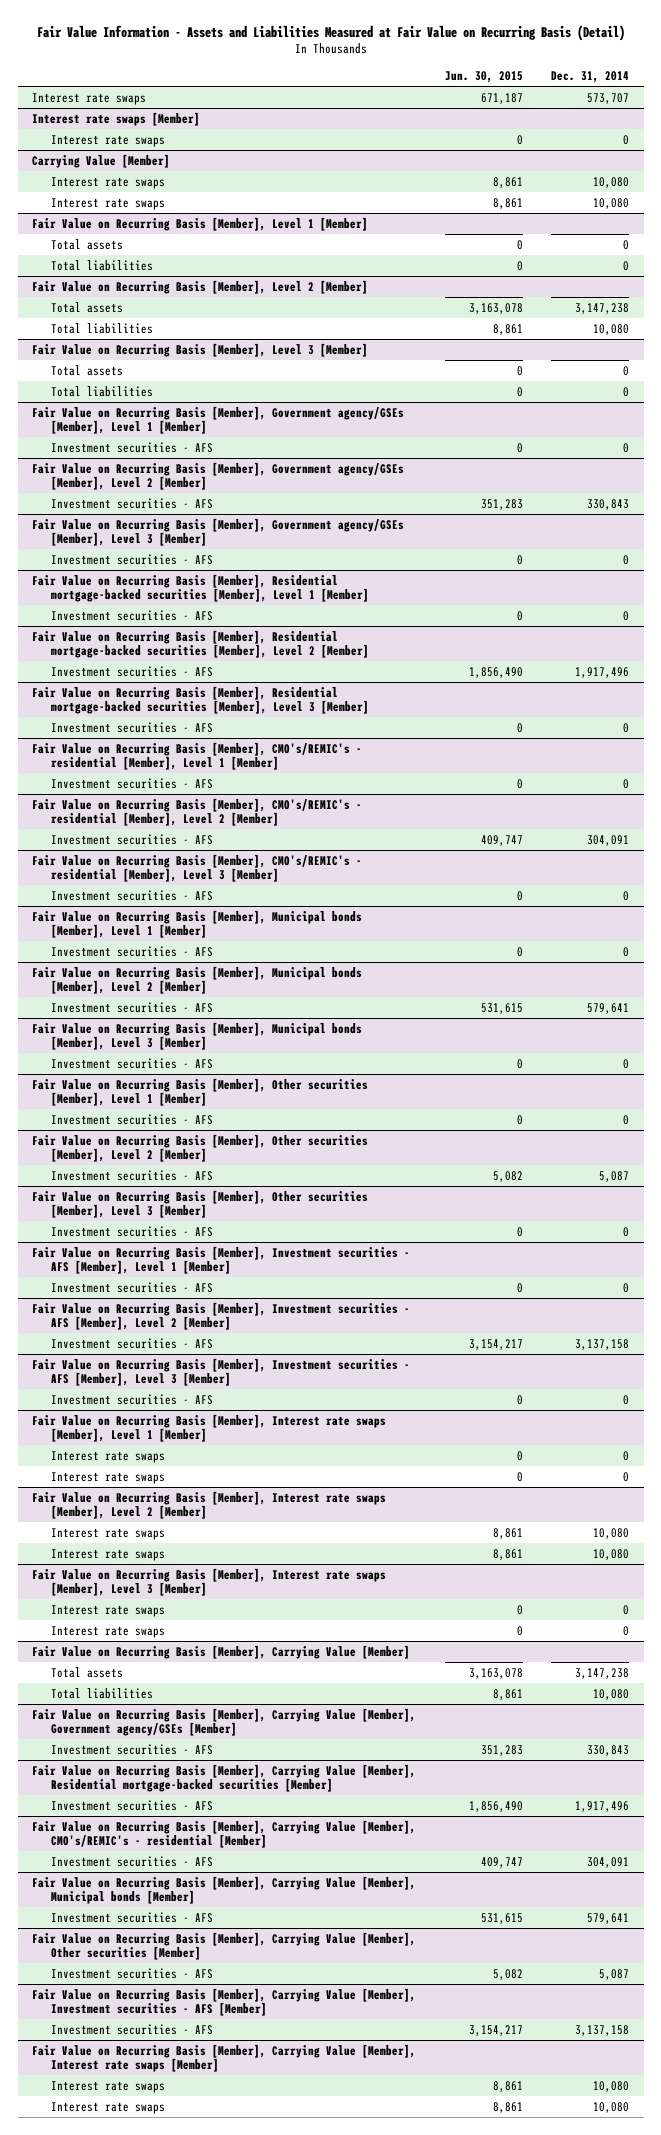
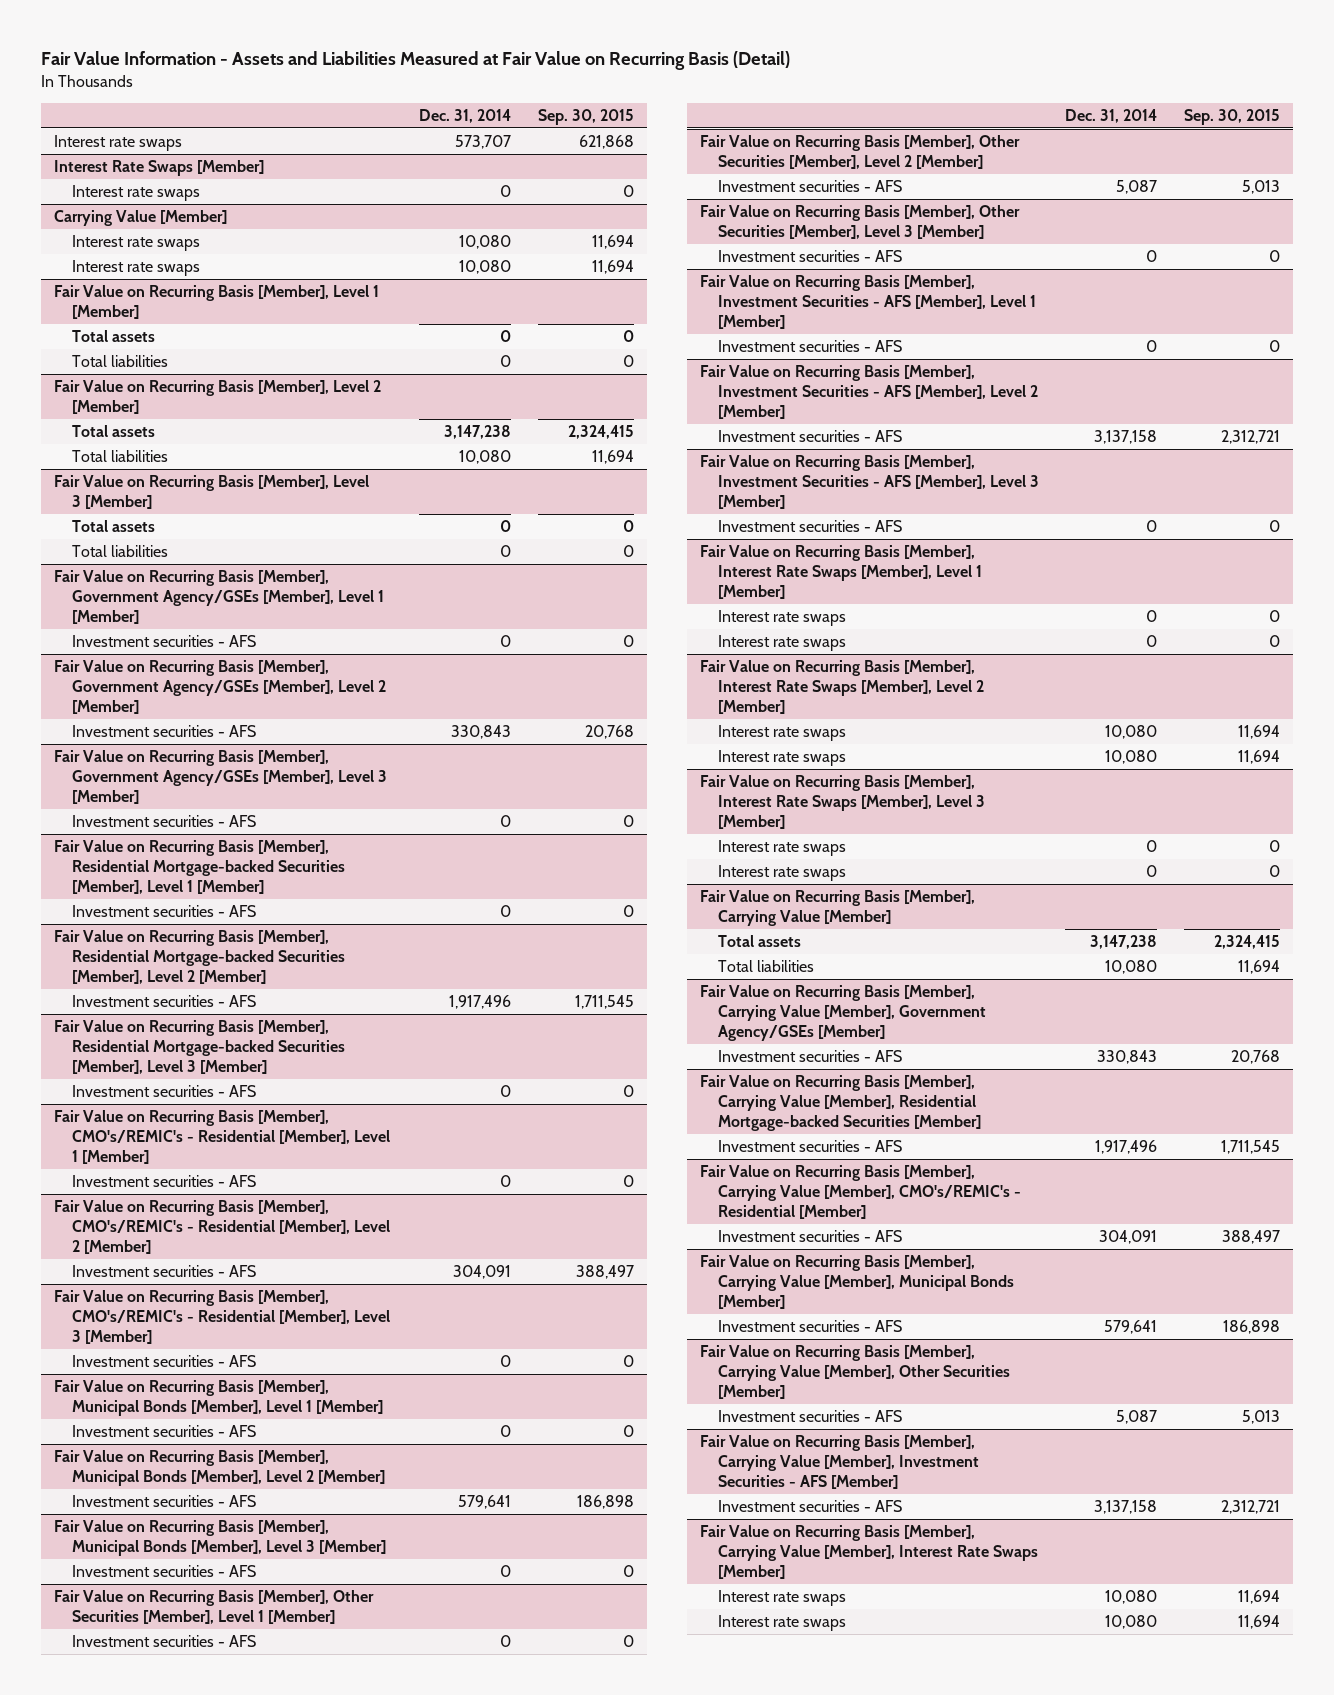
[444,71,523,84] Jun. 30, 2015 -> none
none -> [537,108,634,125] Sep. 30, 2015
[31,111,200,126] Interest rate swaps [Member] -> [53,160,264,177] Interest Rate Swaps [Member]
[31,405,404,435] Fair Value on Recurring Basis [Member], Government agency/GSEs [Member], Level 1 [Member] -> [53,570,384,625] Fair Value on Recurring Basis [Member], Government Agency/GSEs [Member], Level 1 [Member]
[31,461,404,491] Fair Value on Recurring Basis [Member], Government agency/GSEs [Member], Level 2 [Member] -> [53,660,386,715] Fair Value on Recurring Basis [Member], Government Agency/GSEs [Member], Level 2 [Member]
[31,517,404,547] Fair Value on Recurring Basis [Member], Government agency/GSEs [Member], Level 3 [Member] -> [53,750,387,805] Fair Value on Recurring Basis [Member], Government Agency/GSEs [Member], Level 3 [Member]
[31,573,370,603] Fair Value on Recurring Basis [Member], Residential mortgage-backed securities [Member], Level 1 [Member] -> [53,840,345,895] Fair Value on Recurring Basis [Member], Residential Mortgage-backed Securities [Member], Level 1 [Member]
[31,629,370,659] Fair Value on Recurring Basis [Member], Residential mortgage-backed securities [Member], Level 2 [Member] -> [53,930,345,985] Fair Value on Recurring Basis [Member], Residential Mortgage-backed Securities [Member], Level 2 [Member]
[31,685,370,715] Fair Value on Recurring Basis [Member], Residential mortgage-backed securities [Member], Level 3 [Member] -> [53,1020,345,1075] Fair Value on Recurring Basis [Member], Residential Mortgage-backed Securities [Member], Level 3 [Member]
[31,741,362,771] Fair Value on Recurring Basis [Member], CMO's/REMIC's - residential [Member], Level 1 [Member] -> [53,1110,390,1165] Fair Value on Recurring Basis [Member], CMO's/REMIC's - Residential [Member], Level 1 [Member]
[31,797,362,827] Fair Value on Recurring Basis [Member], CMO's/REMIC's - residential [Member], Level 2 [Member] -> [53,1200,390,1255] Fair Value on Recurring Basis [Member], CMO's/REMIC's - Residential [Member], Level 2 [Member]
[31,853,362,883] Fair Value on Recurring Basis [Member], CMO's/REMIC's - residential [Member], Level 3 [Member] -> [53,1290,390,1345] Fair Value on Recurring Basis [Member], CMO's/REMIC's - Residential [Member], Level 3 [Member]
[31,909,362,939] Fair Value on Recurring Basis [Member], Municipal bonds [Member], Level 1 [Member] -> [53,1380,383,1417] Fair Value on Recurring Basis [Member], Municipal Bonds [Member], Level 1 [Member]
[31,965,362,995] Fair Value on Recurring Basis [Member], Municipal bonds [Member], Level 2 [Member] -> [53,1450,385,1487] Fair Value on Recurring Basis [Member], Municipal Bonds [Member], Level 2 [Member]
[31,1021,362,1051] Fair Value on Recurring Basis [Member], Municipal bonds [Member], Level 3 [Member] -> [53,1520,386,1557] Fair Value on Recurring Basis [Member], Municipal Bonds [Member], Level 3 [Member]
[31,1077,368,1107] Fair Value on Recurring Basis [Member], Other securities [Member], Level 1 [Member] -> [53,1590,374,1625] Fair Value on Recurring Basis [Member], Other Securities [Member], Level 1 [Member]
[31,1133,368,1163] Fair Value on Recurring Basis [Member], Other securities [Member], Level 2 [Member] -> [699,135,1020,170] Fair Value on Recurring Basis [Member], Other Securities [Member], Level 2 [Member]
[31,1189,368,1219] Fair Value on Recurring Basis [Member], Other securities [Member], Level 3 [Member] -> [699,205,1020,240] Fair Value on Recurring Basis [Member], Other Securities [Member], Level 3 [Member]
[31,1245,410,1275] Fair Value on Recurring Basis [Member], Investment securities - AFS [Member], Level 1 [Member] -> [699,275,1036,330] Fair Value on Recurring Basis [Member], Investment Securities - AFS [Member], Level 1 [Member]
[31,1301,410,1331] Fair Value on Recurring Basis [Member], Investment securities - AFS [Member], Level 2 [Member] -> [699,365,1038,420] Fair Value on Recurring Basis [Member], Investment Securities - AFS [Member], Level 2 [Member]
[31,1357,410,1387] Fair Value on Recurring Basis [Member], Investment securities - AFS [Member], Level 3 [Member] -> [699,455,1039,510] Fair Value on Recurring Basis [Member], Investment Securities - AFS [Member], Level 3 [Member]
[31,1413,386,1443] Fair Value on Recurring Basis [Member], Interest rate swaps [Member], Level 1 [Member] -> [699,545,982,600] Fair Value on Recurring Basis [Member], Interest Rate Swaps [Member], Level 1 [Member]
[31,1490,386,1520] Fair Value on Recurring Basis [Member], Interest rate swaps [Member], Level 2 [Member] -> [699,660,984,715] Fair Value on Recurring Basis [Member], Interest Rate Swaps [Member], Level 2 [Member]
[31,1567,386,1597] Fair Value on Recurring Basis [Member], Interest rate swaps [Member], Level 3 [Member] -> [699,775,985,830] Fair Value on Recurring Basis [Member], Interest Rate Swaps [Member], Level 3 [Member]
[31,1707,416,1737] Fair Value on Recurring Basis [Member], Carrying Value [Member], Government agency/GSEs [Member] -> [699,985,986,1042] Fair Value on Recurring Basis [Member], Carrying Value [Member], Government Agency/GSEs [Member]
[31,1763,416,1793] Fair Value on Recurring Basis [Member], Carrying Value [Member], Residential mortgage-backed securities [Member] -> [699,1075,981,1132] Fair Value on Recurring Basis [Member], Carrying Value [Member], Residential Mortgage-backed Securities [Member]
[31,1819,416,1849] Fair Value on Recurring Basis [Member], Carrying Value [Member], CMO's/REMIC's - residential [Member] -> [699,1165,1021,1220] Fair Value on Recurring Basis [Member], Carrying Value [Member], CMO's/REMIC's - Residential [Member]
[31,1875,416,1905] Fair Value on Recurring Basis [Member], Carrying Value [Member], Municipal bonds [Member] -> [699,1255,1014,1310] Fair Value on Recurring Basis [Member], Carrying Value [Member], Municipal Bonds [Member]
[31,1931,416,1961] Fair Value on Recurring Basis [Member], Carrying Value [Member], Other securities [Member] -> [699,1345,1010,1400] Fair Value on Recurring Basis [Member], Carrying Value [Member], Other Securities [Member]
[31,1987,416,2017] Fair Value on Recurring Basis [Member], Carrying Value [Member], Investment securities - AFS [Member] -> [699,1435,979,1490] Fair Value on Recurring Basis [Member], Carrying Value [Member], Investment Securities - AFS [Member]
[31,2043,416,2073] Fair Value on Recurring Basis [Member], Carrying Value [Member], Interest rate swaps [Member] -> [699,1525,1038,1580] Fair Value on Recurring Basis [Member], Carrying Value [Member], Interest Rate Swaps [Member]

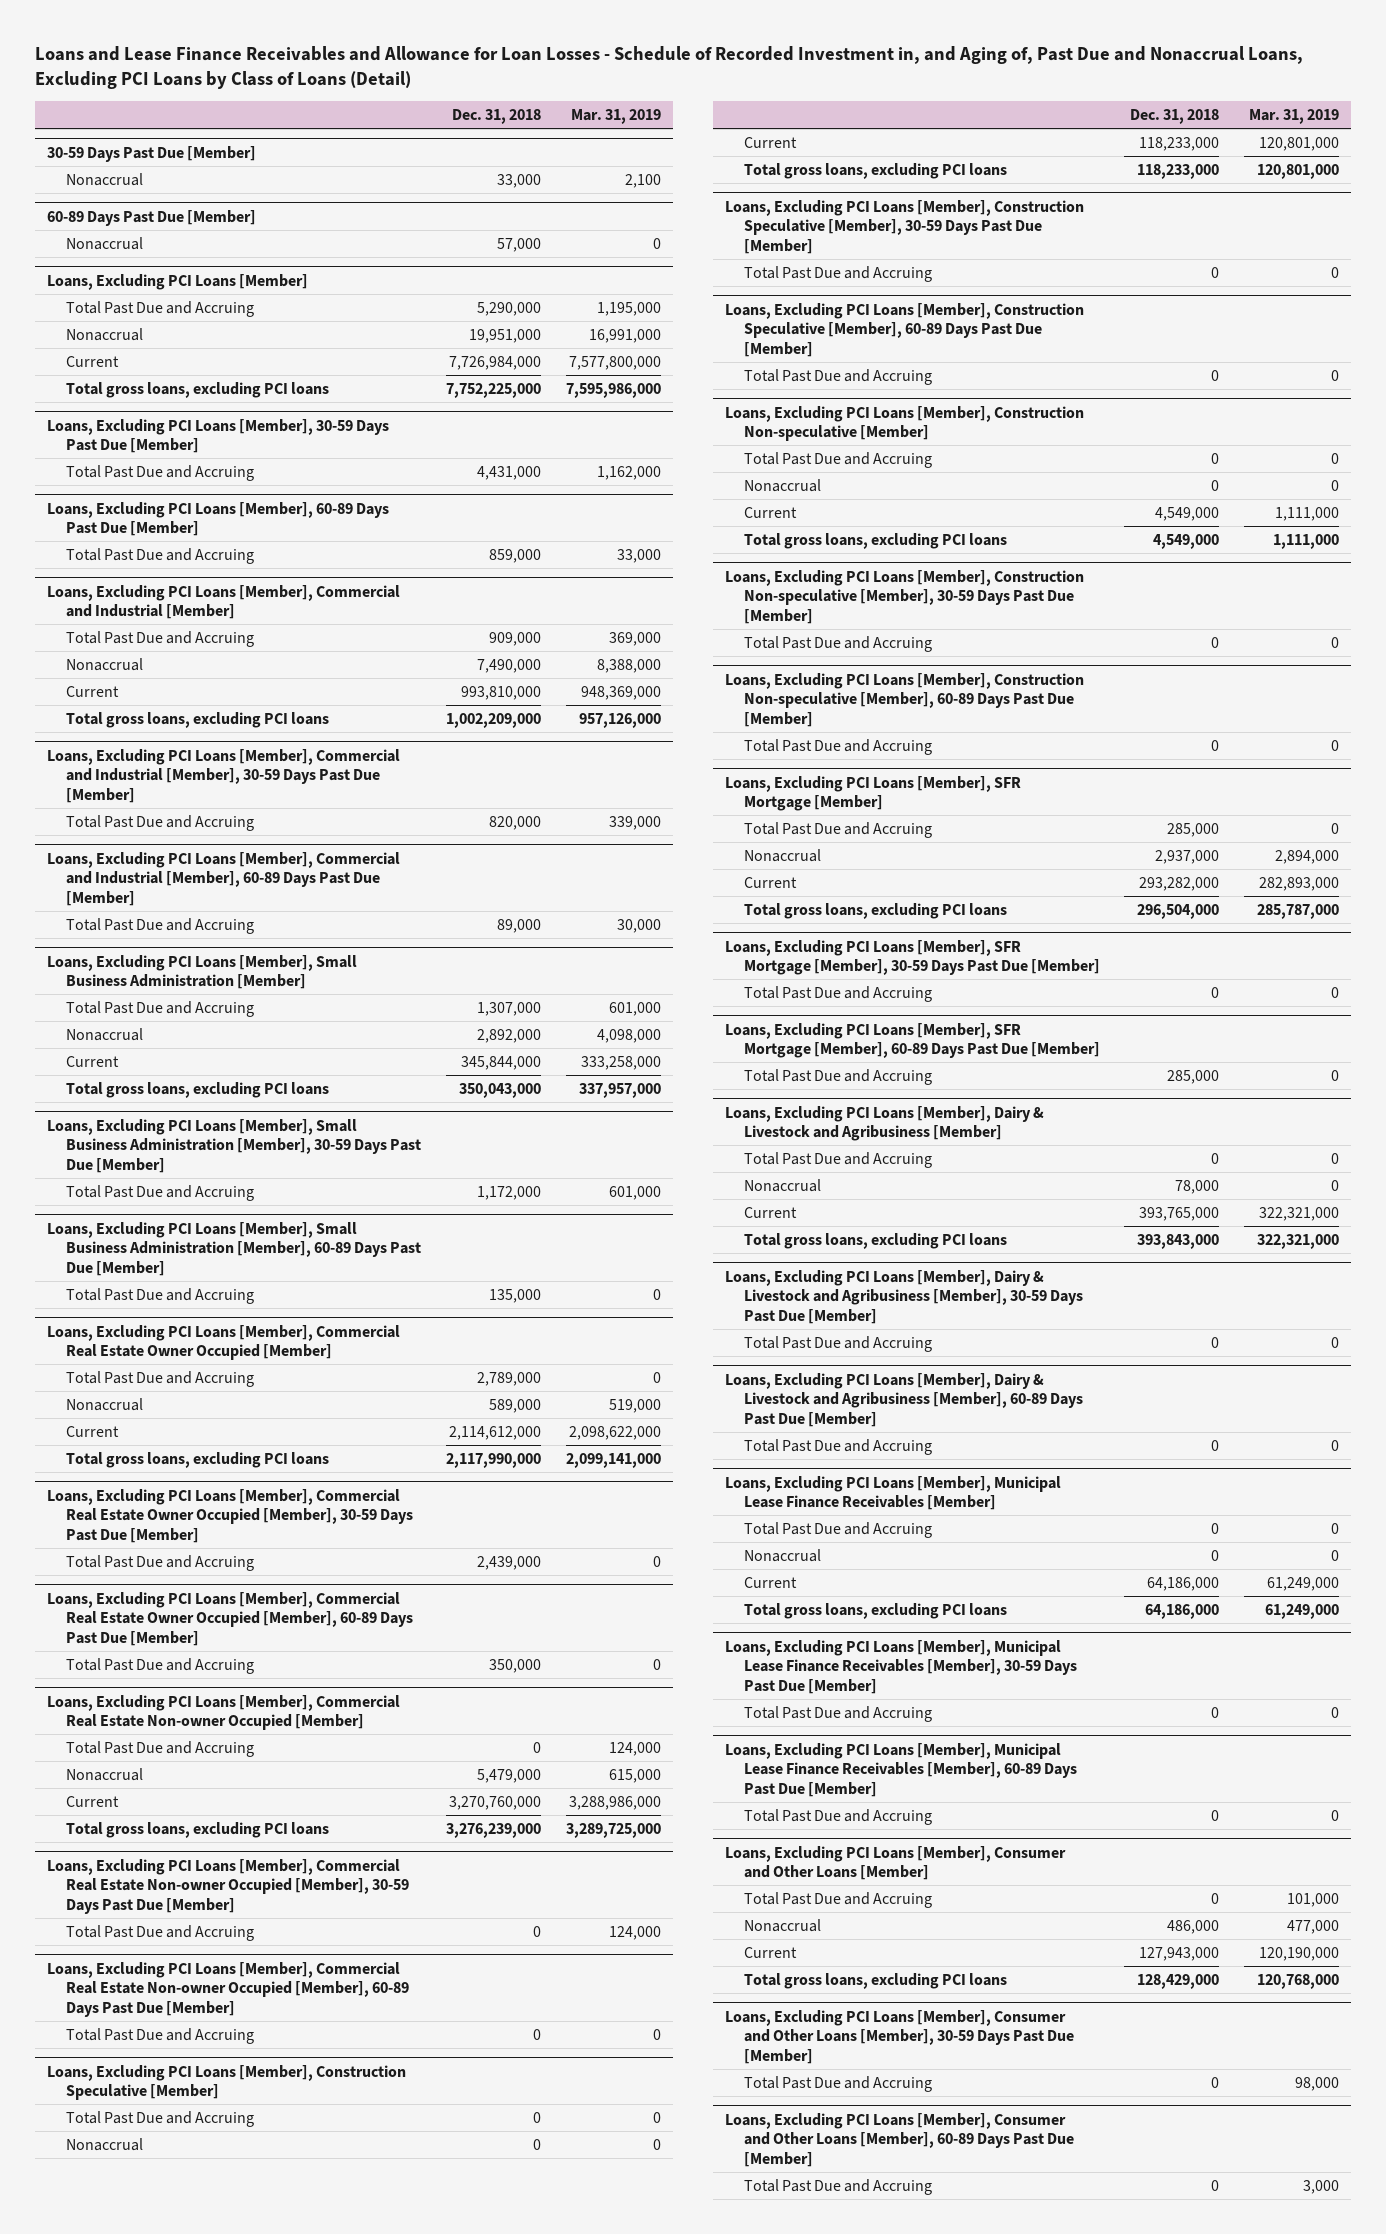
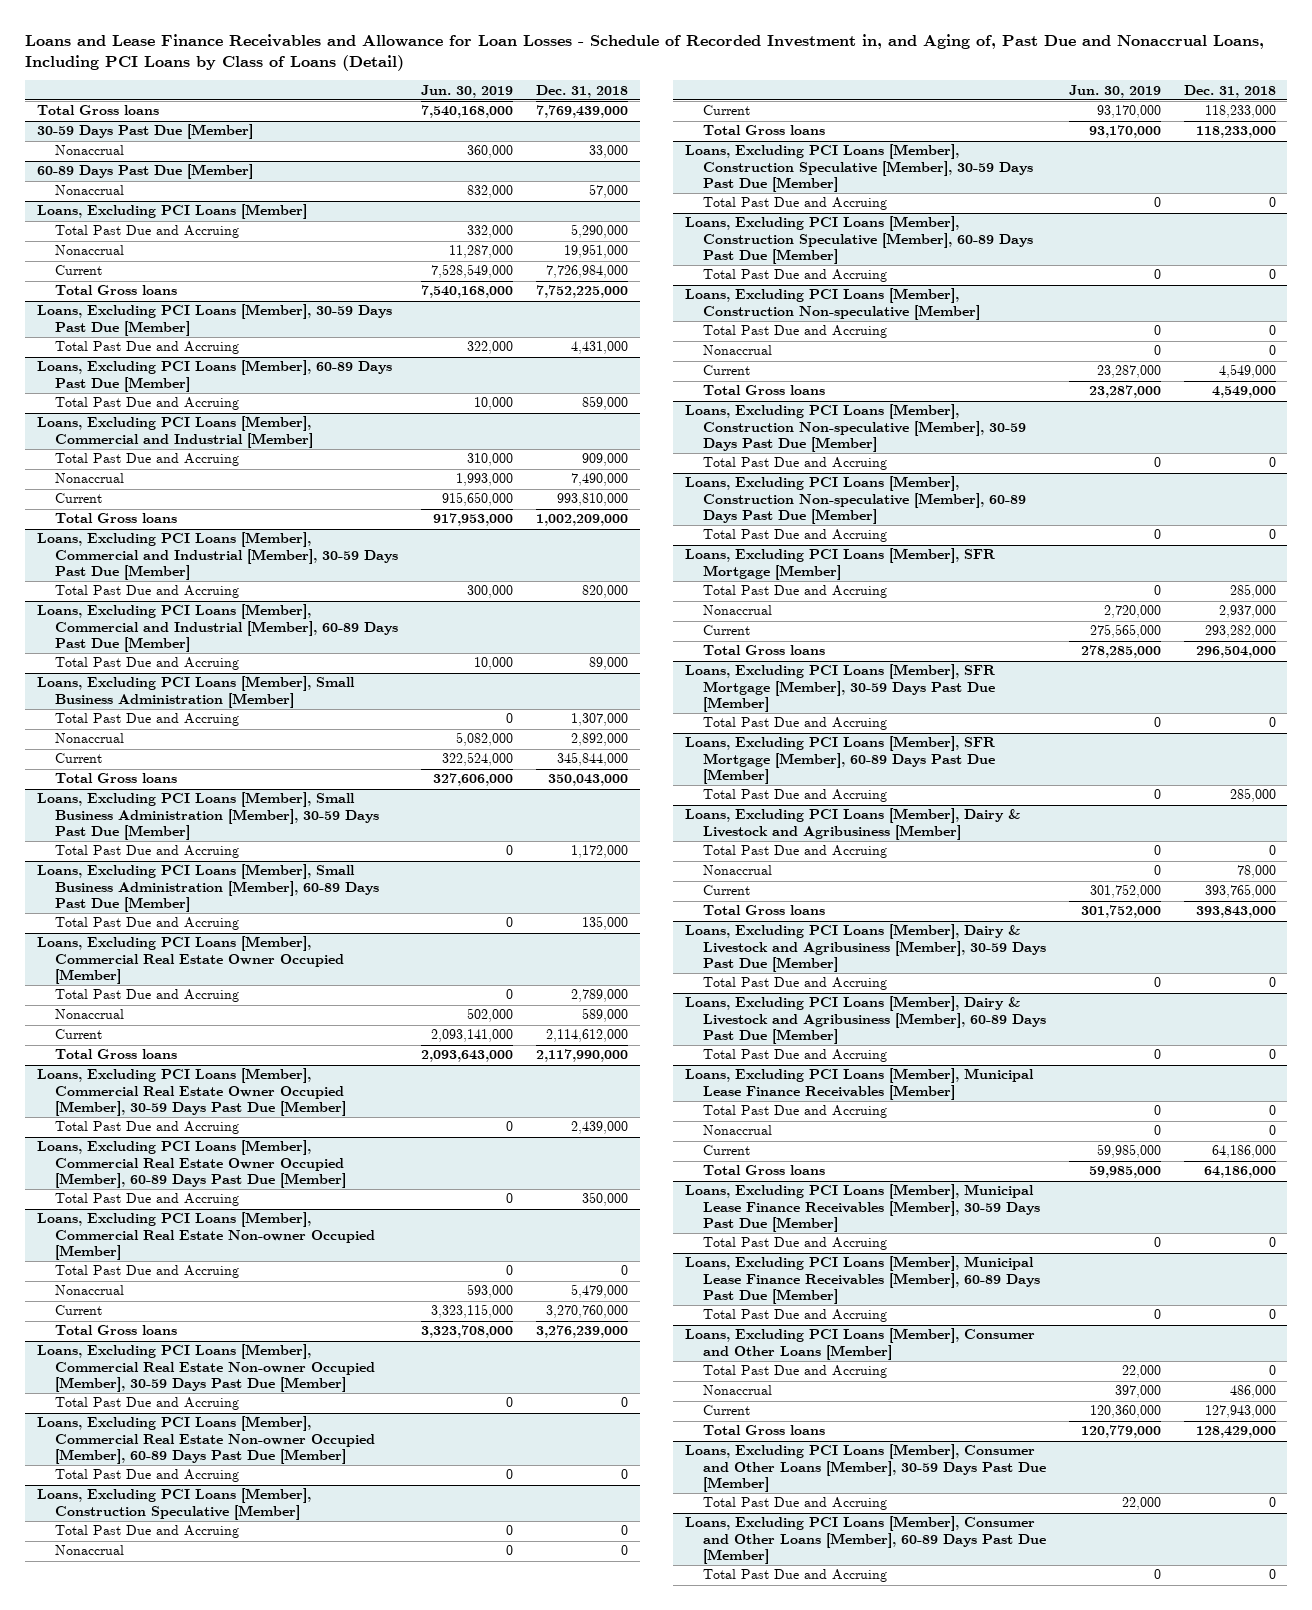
[35,46,1304,90] Loans and Lease Finance Receivables and Allowance for Loan Losses - Schedule of Recorded Investment in, and Aging of, Past Due and Nonaccrual Loans, Excluding PCI Loans by Class of Loans (Detail) -> [25,33,1265,71] Loans and Lease Finance Receivables and Allowance for Loan Losses - Schedule of Recorded Investment in, and Aging of, Past Due and Nonaccrual Loans, Including PCI Loans by Class of Loans (Detail)
[570,108,661,124] Mar. 31, 2019 -> none
none -> [420,84,513,98] Jun. 30, 2019
none -> [36,105,159,116] Total Gross loans
[65,381,329,398] Total gross loans, excluding PCI loans -> [54,285,177,296] Total Gross loans
[65,711,329,728] Total gross loans, excluding PCI loans -> [54,513,177,524] Total Gross loans
[65,1081,329,1098] Total gross loans, excluding PCI loans -> [54,773,177,784] Total Gross loans
[65,1451,329,1468] Total gross loans, excluding PCI loans -> [54,1049,177,1060] Total Gross loans
[65,1821,329,1838] Total gross loans, excluding PCI loans -> [54,1325,177,1336] Total Gross loans
[743,162,1007,179] Total gross loans, excluding PCI loans -> [702,125,825,136] Total Gross loans
[743,532,1007,549] Total gross loans, excluding PCI loans -> [702,385,825,396] Total Gross loans
[743,902,1007,919] Total gross loans, excluding PCI loans -> [702,645,825,656] Total Gross loans
[743,1232,1007,1249] Total gross loans, excluding PCI loans -> [702,905,825,916] Total Gross loans
[743,1602,1007,1619] Total gross loans, excluding PCI loans -> [702,1165,825,1176] Total Gross loans
[743,1972,1007,1989] Total gross loans, excluding PCI loans -> [702,1425,825,1436] Total Gross loans

